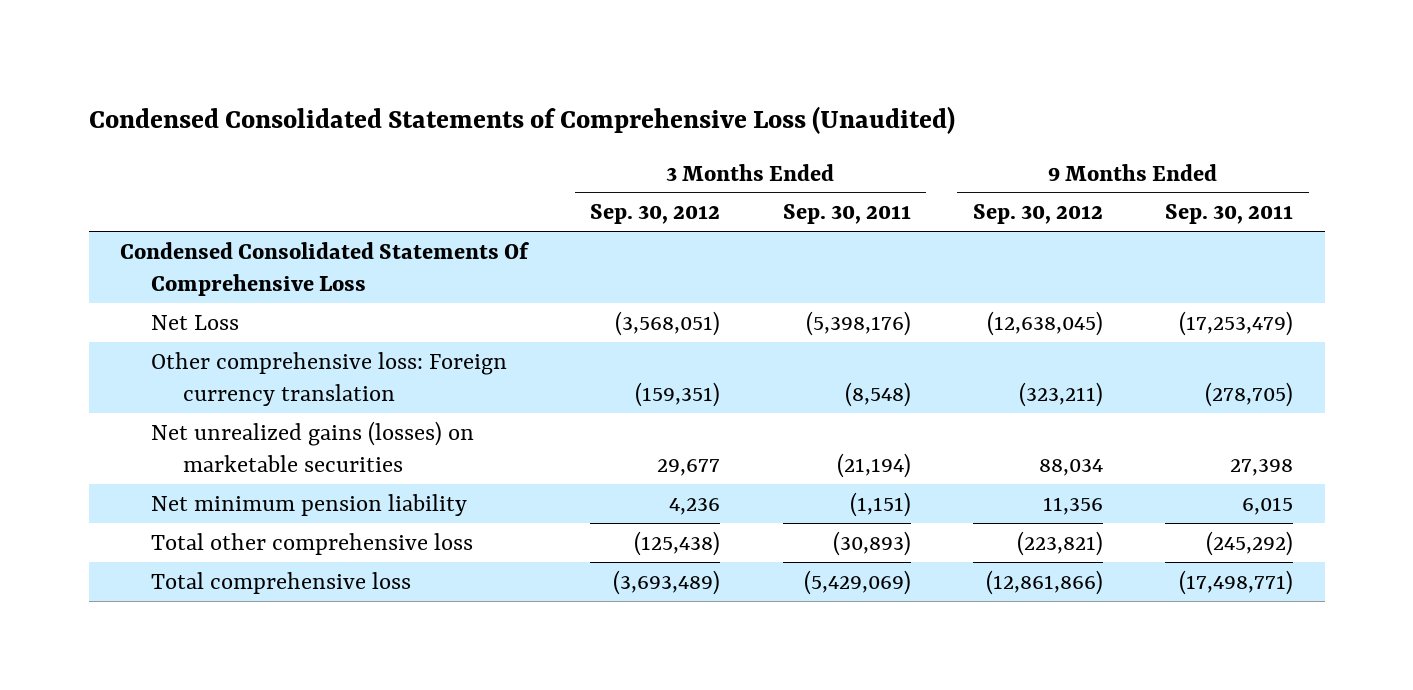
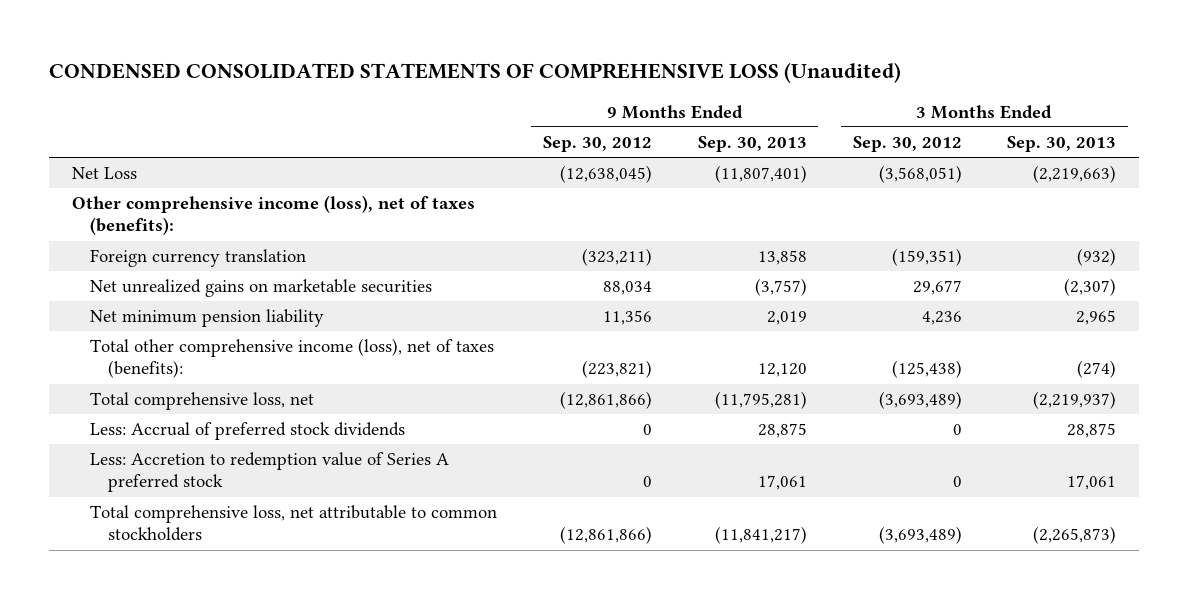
[88,106,955,135] Condensed Consolidated Statements of Comprehensive Loss (Unaudited) -> [48,61,901,83] CONDENSED CONSOLIDATED STATEMENTS OF COMPREHENSIVE LOSS (Unaudited)
[782,204,911,225] Sep. 30, 2011 -> none
[1165,204,1294,225] Sep. 30, 2011 -> none
none -> [697,136,807,153] Sep. 30, 2013
none -> [1007,136,1117,153] Sep. 30, 2013
[119,241,529,297] Condensed Consolidated Statements Of Comprehensive Loss -> none
none -> [71,195,475,236] Other comprehensive income (loss), net of taxes (benefits):
[151,351,508,407] Other comprehensive loss: Foreign currency translation -> [90,249,307,268] Foreign currency translation
[151,420,475,473] Net unrealized gains (losses) on marketable securities -> [90,279,433,298] Net unrealized gains on marketable securities
none -> [90,338,495,379] Total other comprehensive income (loss), net of taxes (benefits):
[151,532,474,555] Total other comprehensive loss -> [90,392,315,411] Total comprehensive loss, net
[634,530,721,556] (125,438) -> [878,391,962,410] (3,693,489)
[1016,530,1103,556] (223,821) -> [559,391,652,410] (12,861,866)
none -> [90,422,406,441] Less: Accrual of preferred stock dividends
none -> [90,452,450,493] Less: Accretion to redemption value of Series A preferred stock
[151,571,412,594] Total comprehensive loss -> [90,505,498,542] Total comprehensive loss, net attributable to common stockholders

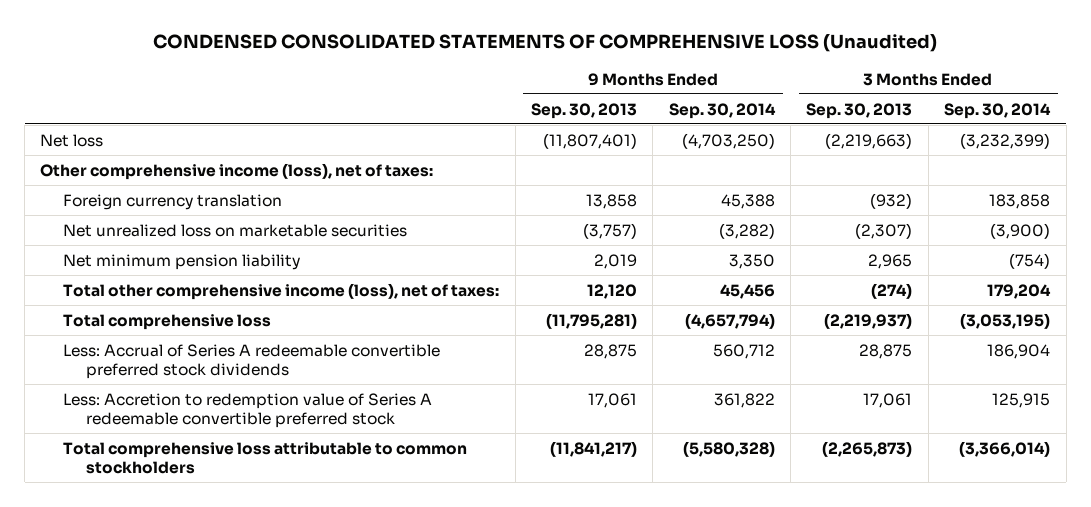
[542,136,652,153] Sep. 30, 2012 -> none
[852,136,962,153] Sep. 30, 2012 -> none
none -> [668,102,776,119] Sep. 30, 2014
none -> [944,102,1052,119] Sep. 30, 2014
[71,167,137,180] Net Loss -> [40,133,104,147] Net loss
[71,195,475,236] Other comprehensive income (loss), net of taxes (benefits): -> [40,162,434,180] Other comprehensive income (loss), net of taxes:
[90,279,433,298] Net unrealized gains on marketable securities -> [63,223,408,237] Net unrealized loss on marketable securities
[90,338,495,379] Total other comprehensive income (loss), net of taxes (benefits): -> [63,282,500,300] Total other comprehensive income (loss), net of taxes:
[90,392,315,411] Total comprehensive loss, net -> [63,313,272,330] Total comprehensive loss
[90,422,406,441] Less: Accrual of preferred stock dividends -> [63,343,441,379] Less: Accrual of Series A redeemable convertible preferred stock dividends
[90,452,450,493] Less: Accretion to redemption value of Series A preferred stock -> [63,392,433,428] Less: Accretion to redemption value of Series A redeemable convertible preferred stock
[90,505,498,542] Total comprehensive loss, net attributable to common stockholders -> [63,441,468,474] Total comprehensive loss attributable to common stockholders

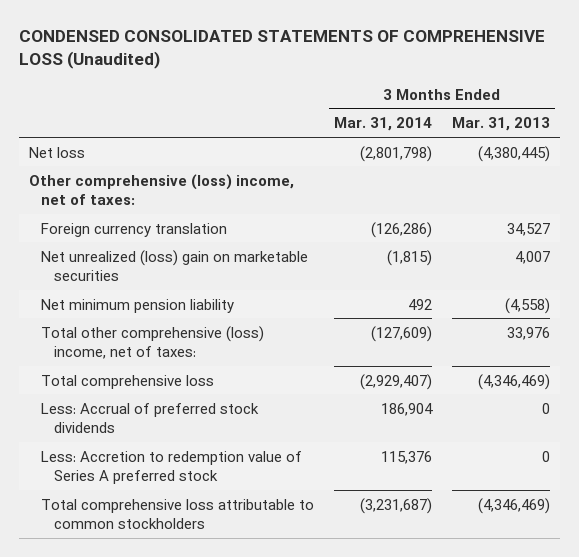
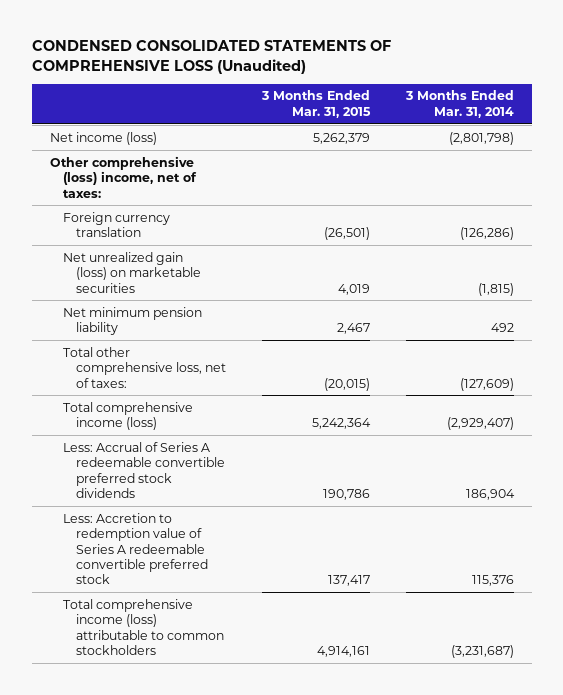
[452,117,551,132] Mar. 31, 2013 -> none
none -> [260,90,371,118] 3 Months Ended Mar. 31, 2015
[28,146,85,158] Net loss -> [49,131,157,145] Net income (loss)
[41,249,309,281] Net unrealized (loss) gain on marketable securities -> [62,251,202,293] Net unrealized gain (loss) on marketable securities
[41,325,265,359] Total other comprehensive (loss) income, net of taxes: -> [62,346,227,388] Total other comprehensive loss, net of taxes:
[41,374,215,389] Total comprehensive loss -> [62,401,193,431] Total comprehensive income (loss)
[41,402,260,433] Less: Accrual of preferred stock dividends -> [62,441,226,498] Less: Accrual of Series A redeemable convertible preferred stock dividends
[41,450,303,484] Less: Accretion to redemption value of Series A preferred stock -> [62,512,209,585] Less: Accretion to redemption value of Series A redeemable convertible preferred stock
[41,498,315,529] Total comprehensive loss attributable to common stockholders -> [62,598,225,655] Total comprehensive income (loss) attributable to common stockholders

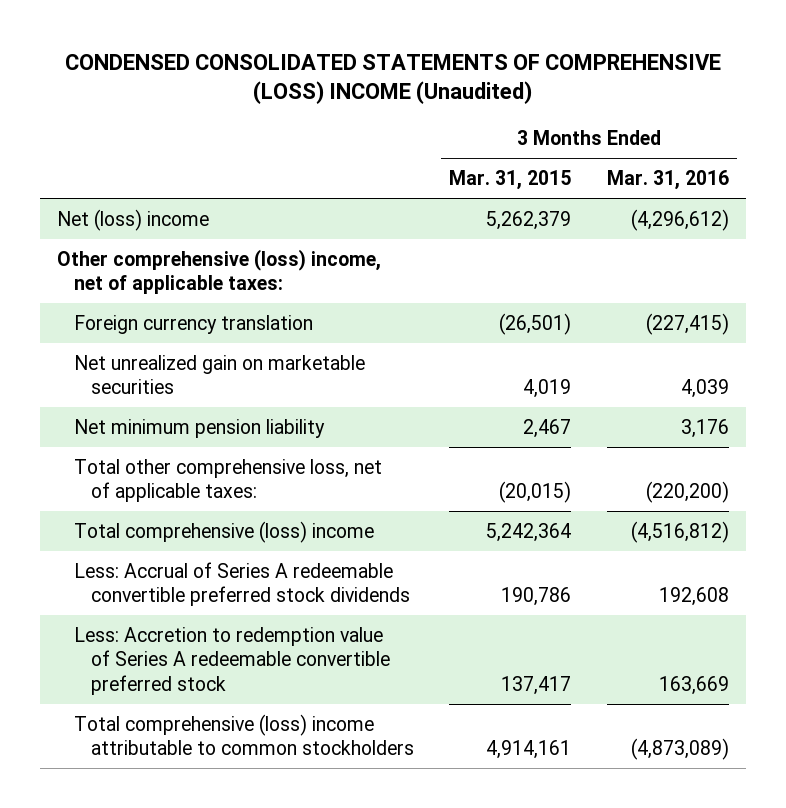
[31,40,391,74] CONDENSED CONSOLIDATED STATEMENTS OF COMPREHENSIVE LOSS (Unaudited) -> [64,53,721,105] CONDENSED CONSOLIDATED STATEMENTS OF COMPREHENSIVE (LOSS) INCOME (Unaudited)
[404,90,514,118] 3 Months Ended Mar. 31, 2014 -> none
none -> [606,170,729,191] Mar. 31, 2016
[49,131,157,145] Net income (loss) -> [57,208,210,231] Net (loss) income
[49,155,197,198] Other comprehensive (loss) income, net of taxes: -> [57,248,382,295] Other comprehensive (loss) income, net of applicable taxes:
[62,251,202,293] Net unrealized gain (loss) on marketable securities -> [74,354,366,395] Net unrealized gain on marketable securities
[62,346,227,388] Total other comprehensive loss, net of taxes: -> [74,458,383,503] Total other comprehensive loss, net of applicable taxes:
[62,401,193,431] Total comprehensive income (loss) -> [74,520,375,543] Total comprehensive (loss) income
[62,598,225,655] Total comprehensive income (loss) attributable to common stockholders -> [74,713,415,756] Total comprehensive (loss) income attributable to common stockholders

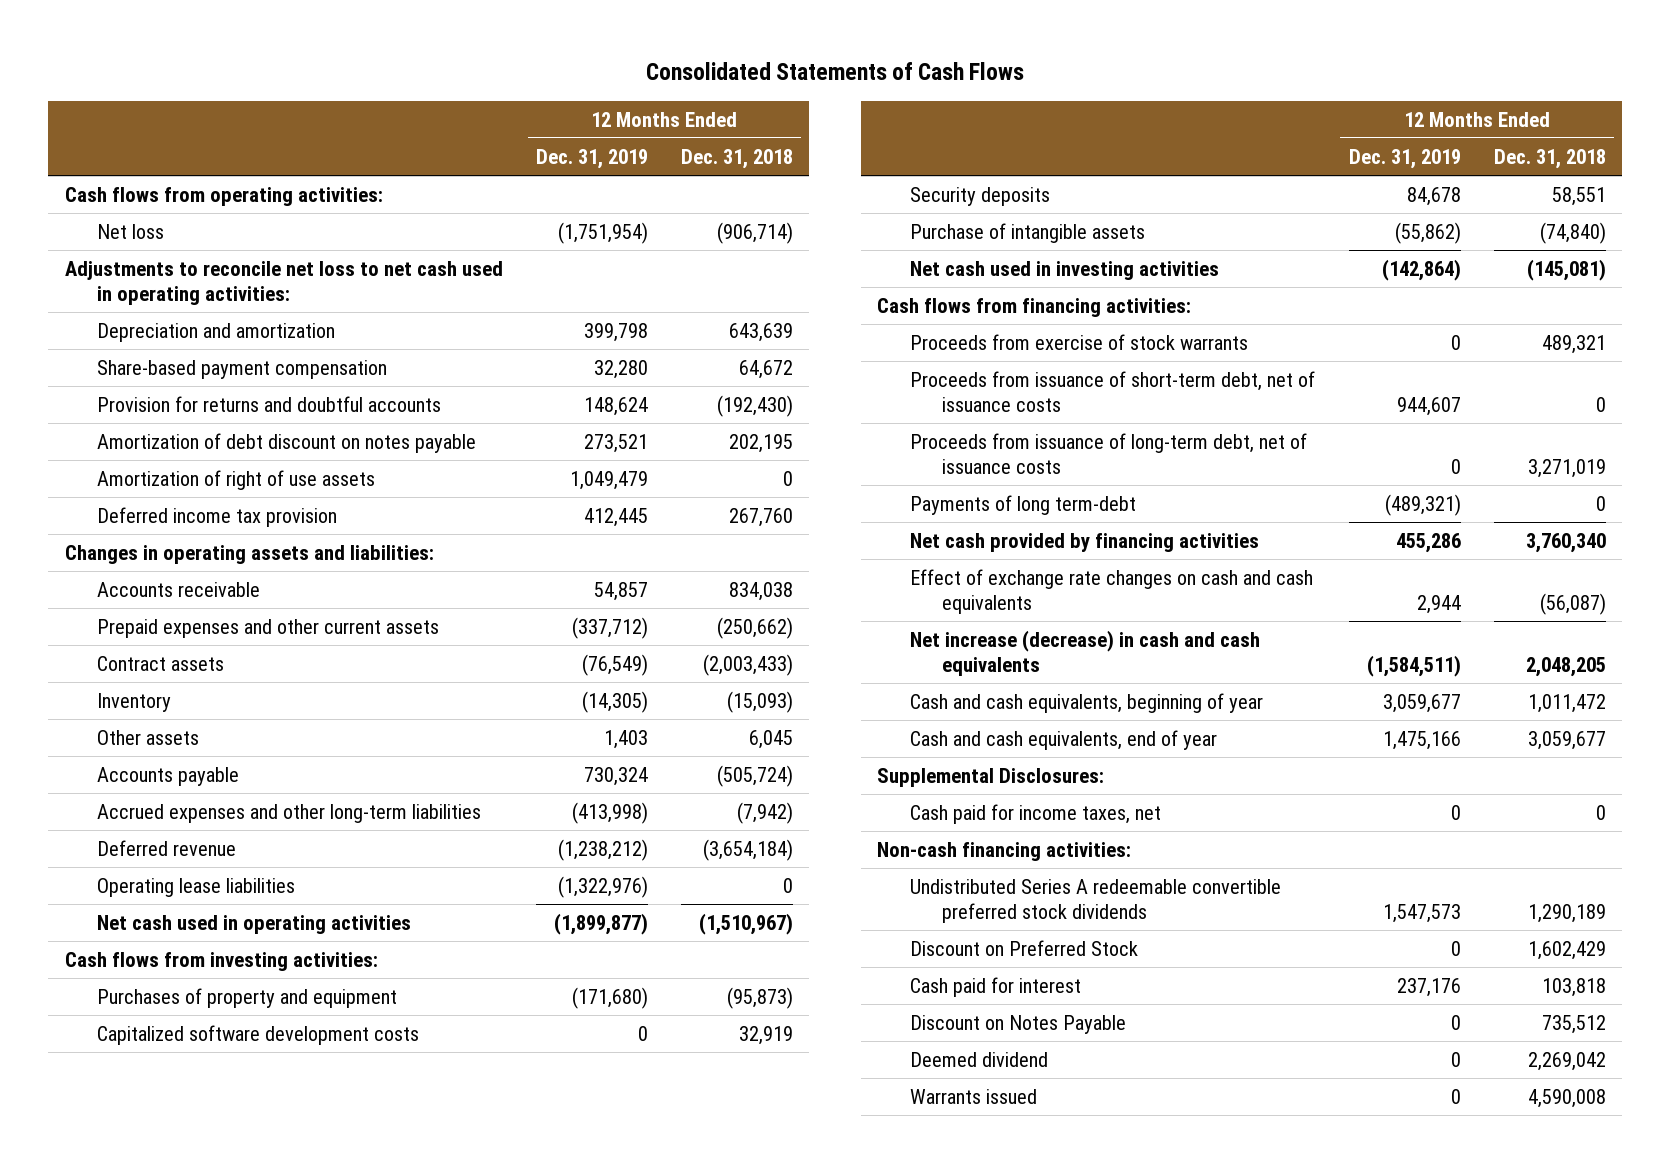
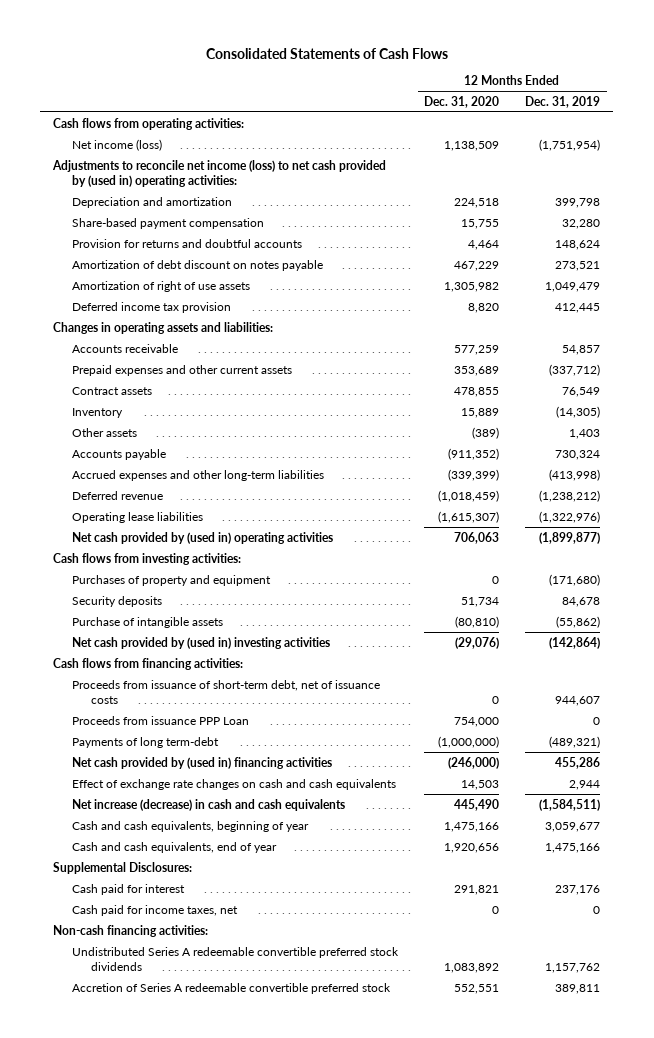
[680,148,793,169] Dec. 31, 2018 -> none
none -> [424,95,500,108] Dec. 31, 2020
[97,223,165,239] Net loss -> [72,138,163,151] Net income (loss)
[64,260,503,305] Adjustments to reconcile net loss to net cash used in operating activities: -> [52,159,387,187] Adjustments to reconcile net income (loss) to net cash provided by (used in) operating activities:
[581,653,648,676] (76,549) -> [562,386,601,397] 76,549
[97,914,412,934] Net cash used in operating activities -> [72,531,334,544] Net cash provided by (used in) operating activities
[97,1024,420,1045] Capitalized software development costs -> none
[909,260,1219,280] Net cash used in investing activities -> [72,636,331,649] Net cash provided by (used in) investing activities
[909,333,1248,350] Proceeds from exercise of stock warrants -> none
[909,432,1307,474] Proceeds from issuance of long-term debt, net of issuance costs -> [72,715,250,725] Proceeds from issuance PPP Loan
[909,532,1259,552] Net cash provided by financing activities -> [72,756,333,769] Net cash provided by (used in) financing activities
[909,976,1081,997] Cash paid for interest -> [72,883,186,895] Cash paid for interest
[909,939,1138,956] Discount on Preferred Stock -> none
[909,1014,1126,1034] Discount on Notes Payable -> none
[909,1051,1048,1067] Deemed dividend -> none
[909,1088,1037,1104] Warrants issued -> none
[1382,903,1461,923] 1,547,573 -> [545,962,601,973] 1,157,762
none -> [72,982,392,994] Accretion of Series A redeemable convertible preferred stock

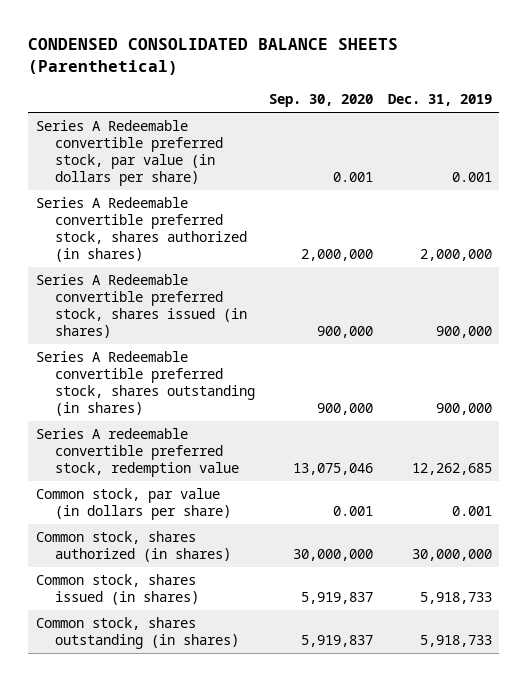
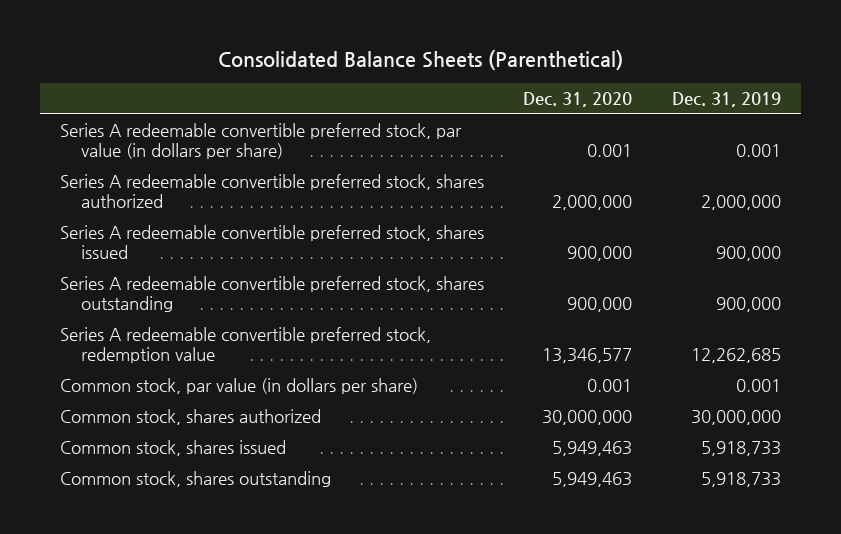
[28,38,399,75] CONDENSED CONSOLIDATED BALANCE SHEETS (Parenthetical) -> [218,50,624,71] Consolidated Balance Sheets (Parenthetical)
[269,94,374,108] Sep. 30, 2020 -> none
none -> [523,92,633,108] Dec. 31, 2020
[35,120,223,187] Series A Redeemable convertible preferred stock, par value (in dollars per share) -> [59,123,462,160] Series A redeemable convertible preferred stock, par value (in dollars per share)
[35,197,247,263] Series A Redeemable convertible preferred stock, shares authorized (in shares) -> [59,174,484,209] Series A redeemable convertible preferred stock, shares authorized
[35,274,247,339] Series A Redeemable convertible preferred stock, shares issued (in shares) -> [59,225,484,260] Series A redeemable convertible preferred stock, shares issued
[35,351,255,417] Series A Redeemable convertible preferred stock, shares outstanding (in shares) -> [59,276,484,313] Series A redeemable convertible preferred stock, shares outstanding
[35,531,231,563] Common stock, shares authorized (in shares) -> [59,409,321,426] Common stock, shares authorized
[35,574,199,606] Common stock, shares issued (in shares) -> [59,440,286,457] Common stock, shares issued
[35,617,239,650] Common stock, shares outstanding (in shares) -> [59,471,331,488] Common stock, shares outstanding

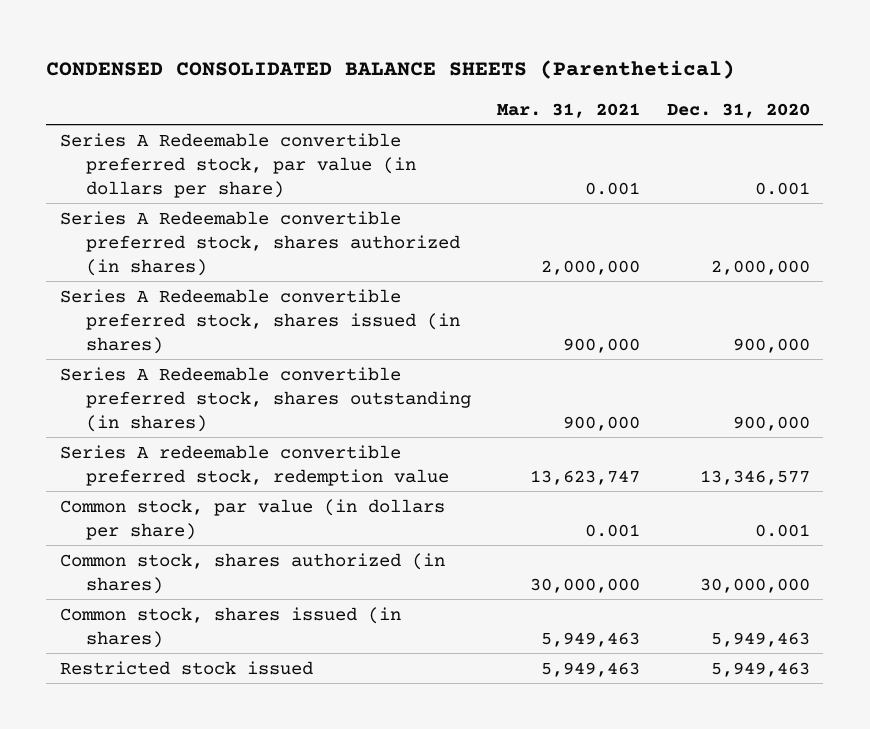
[218,50,624,71] Consolidated Balance Sheets (Parenthetical) -> [46,60,736,80] CONDENSED CONSOLIDATED BALANCE SHEETS (Parenthetical)
[671,92,781,108] Dec. 31, 2019 -> none
none -> [497,102,641,118] Mar. 31, 2021
[59,123,462,160] Series A redeemable convertible preferred stock, par value (in dollars per share) -> [59,132,416,198] Series A Redeemable convertible preferred stock, par value (in dollars per share)
[59,174,484,209] Series A redeemable convertible preferred stock, shares authorized -> [59,210,460,276] Series A Redeemable convertible preferred stock, shares authorized (in shares)
[59,225,484,260] Series A redeemable convertible preferred stock, shares issued -> [59,288,460,354] Series A Redeemable convertible preferred stock, shares issued (in shares)
[59,276,484,313] Series A redeemable convertible preferred stock, shares outstanding -> [59,366,471,432] Series A Redeemable convertible preferred stock, shares outstanding (in shares)
[59,409,321,426] Common stock, shares authorized -> [59,552,445,594] Common stock, shares authorized (in shares)
[59,440,286,457] Common stock, shares issued -> [59,606,401,648] Common stock, shares issued (in shares)
[59,471,331,488] Common stock, shares outstanding -> [59,660,313,675] Restricted stock issued

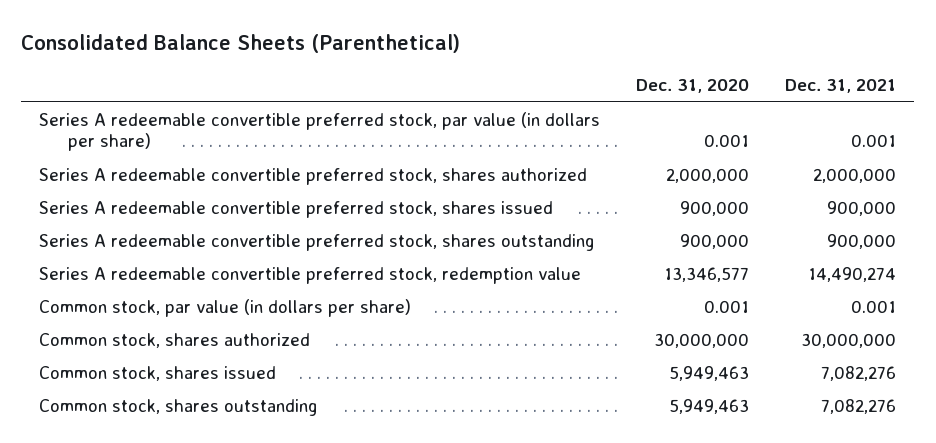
[46,60,736,80] CONDENSED CONSOLIDATED BALANCE SHEETS (Parenthetical) -> [21,33,461,53] Consolidated Balance Sheets (Parenthetical)
[497,102,641,118] Mar. 31, 2021 -> none
none -> [785,79,897,94] Dec. 31, 2021
[59,132,416,198] Series A Redeemable convertible preferred stock, par value (in dollars per share) -> [39,111,601,152] Series A redeemable convertible preferred stock, par value (in dollars per share)
[59,210,460,276] Series A Redeemable convertible preferred stock, shares authorized (in shares) -> [39,167,588,185] Series A redeemable convertible preferred stock, shares authorized
[59,288,460,354] Series A Redeemable convertible preferred stock, shares issued (in shares) -> [39,200,554,218] Series A redeemable convertible preferred stock, shares issued
[59,366,471,432] Series A Redeemable convertible preferred stock, shares outstanding (in shares) -> [39,233,595,251] Series A redeemable convertible preferred stock, shares outstanding
[59,552,445,594] Common stock, shares authorized (in shares) -> [39,332,311,348] Common stock, shares authorized
[59,606,401,648] Common stock, shares issued (in shares) -> [39,365,277,381] Common stock, shares issued
[59,660,313,675] Restricted stock issued -> [39,398,318,416] Common stock, shares outstanding

